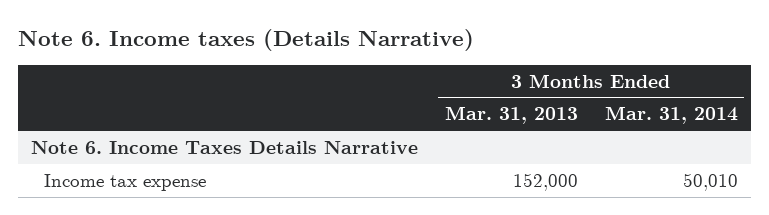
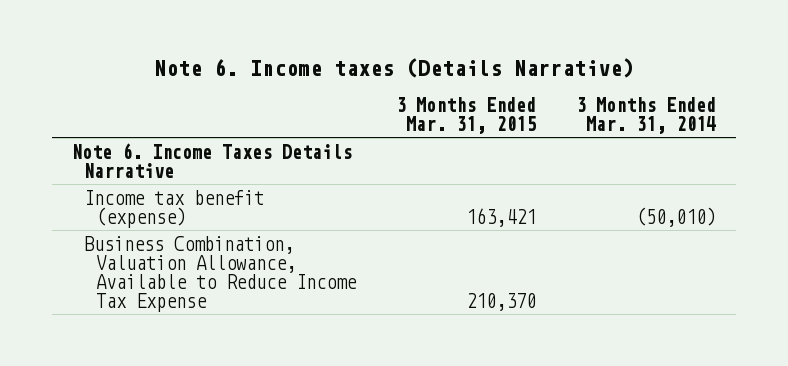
[444,106,578,125] Mar. 31, 2013 -> none
none -> [396,96,537,134] 3 Months Ended Mar. 31, 2015
[44,173,207,191] Income tax expense -> [83,189,264,228] Income tax benefit (expense)
[682,172,738,191] 50,010 -> [636,206,717,227] (50,010)
none -> [83,235,357,312] Business Combination, Valuation Allowance, Available to Reduce Income Tax Expense

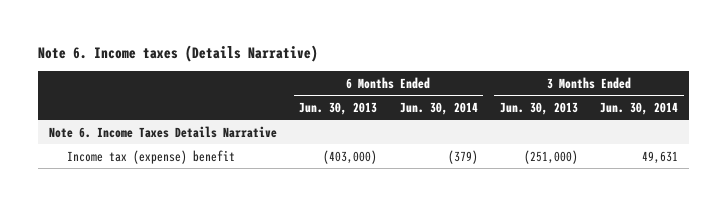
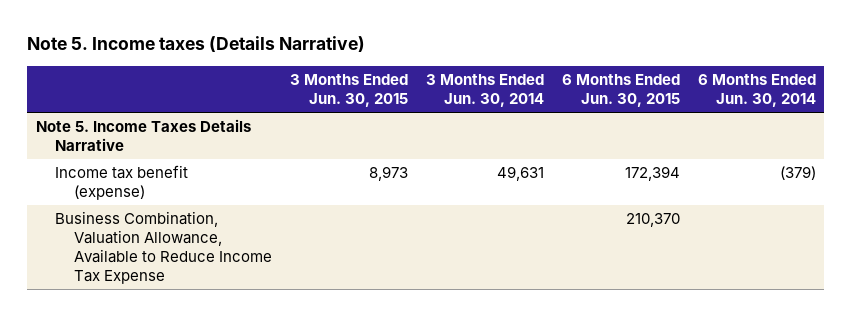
[37,45,318,63] Note 6. Income taxes (Details Narrative) -> [26,36,365,53] Note 5. Income taxes (Details Narrative)
[299,101,378,115] Jun. 30, 2013 -> none
[499,101,578,115] Jun. 30, 2013 -> none
none -> [289,74,408,107] 3 Months Ended Jun. 30, 2015
none -> [561,74,680,107] 6 Months Ended Jun. 30, 2015
[49,125,278,138] Note 6. Income Taxes Details Narrative -> [35,119,251,152] Note 5. Income Taxes Details Narrative
[66,149,235,164] Income tax (expense) benefit -> [54,165,188,201] Income tax benefit (expense)
none -> [54,211,273,284] Business Combination, Valuation Allowance, Available to Reduce Income Tax Expense

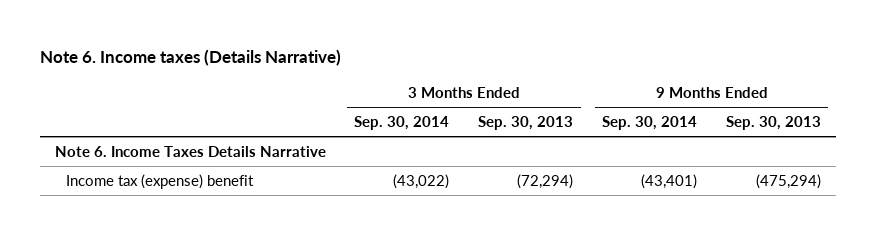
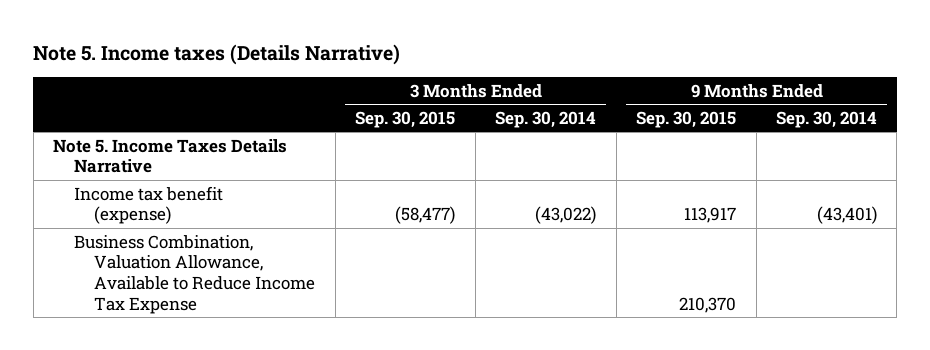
[40,49,342,67] Note 6. Income taxes (Details Narrative) -> [33,43,401,65] Note 5. Income taxes (Details Narrative)
[478,116,574,131] Sep. 30, 2013 -> none
[726,116,822,131] Sep. 30, 2013 -> none
none -> [355,110,456,128] Sep. 30, 2015
none -> [636,110,737,128] Sep. 30, 2015
[54,145,326,157] Note 6. Income Taxes Details Narrative -> [53,138,288,174] Note 5. Income Taxes Details Narrative
[65,173,254,189] Income tax (expense) benefit -> [73,185,223,225] Income tax benefit (expense)
none -> [73,234,316,314] Business Combination, Valuation Allowance, Available to Reduce Income Tax Expense

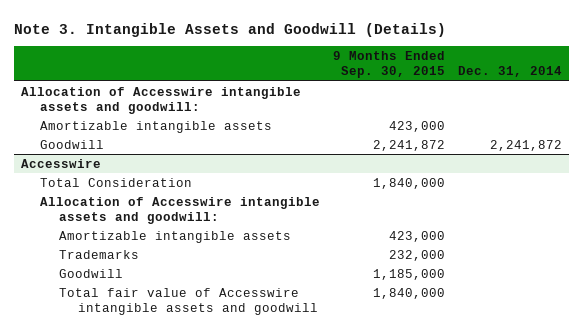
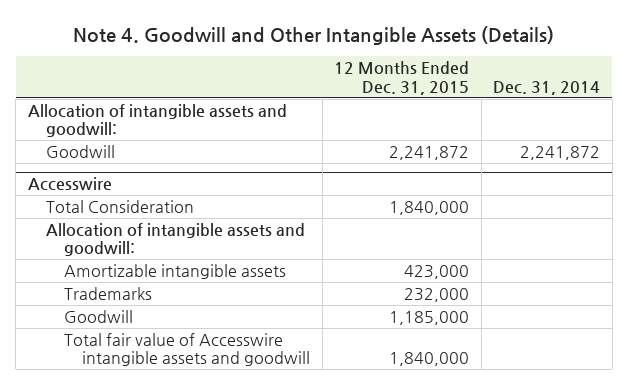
[13,22,446,37] Note 3. Intangible Assets and Goodwill (Details) -> [72,25,554,45] Note 4. Goodwill and Other Intangible Assets (Details)
[332,51,445,79] 9 Months Ended Sep. 30, 2015 -> none
none -> [334,61,470,95] 12 Months Ended Dec. 31, 2015
[39,120,272,133] Amortizable intangible assets -> none
[20,86,301,114] Allocation of Accesswire intangible assets and goodwill: -> [27,103,287,138] Allocation of intangible assets and goodwill:
[39,196,320,224] Allocation of Accesswire intangible assets and goodwill: -> [45,222,305,257] Allocation of intangible assets and goodwill:

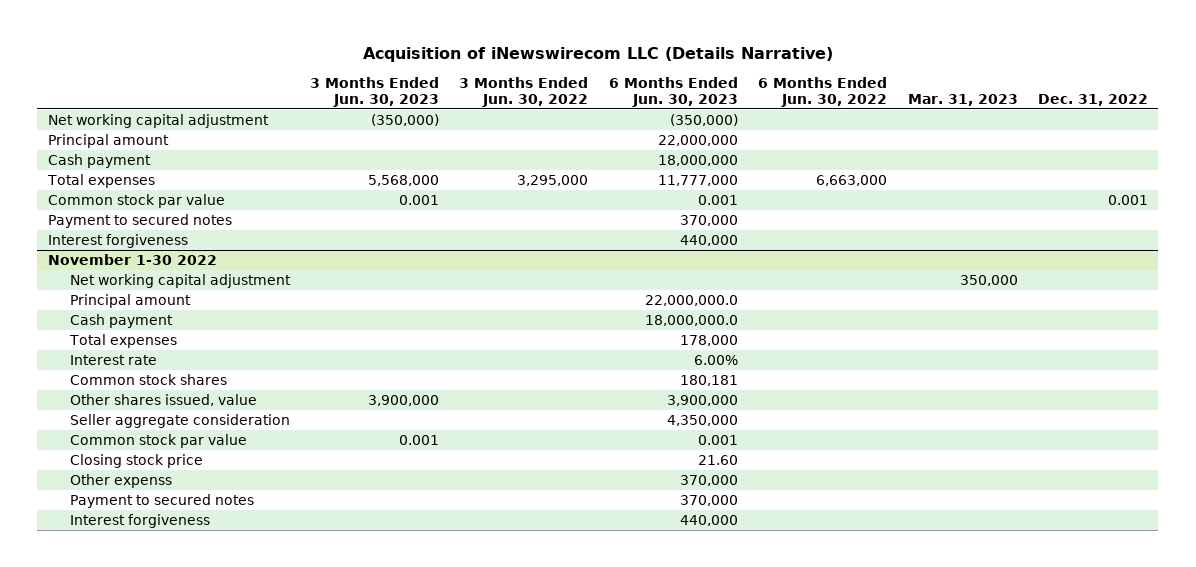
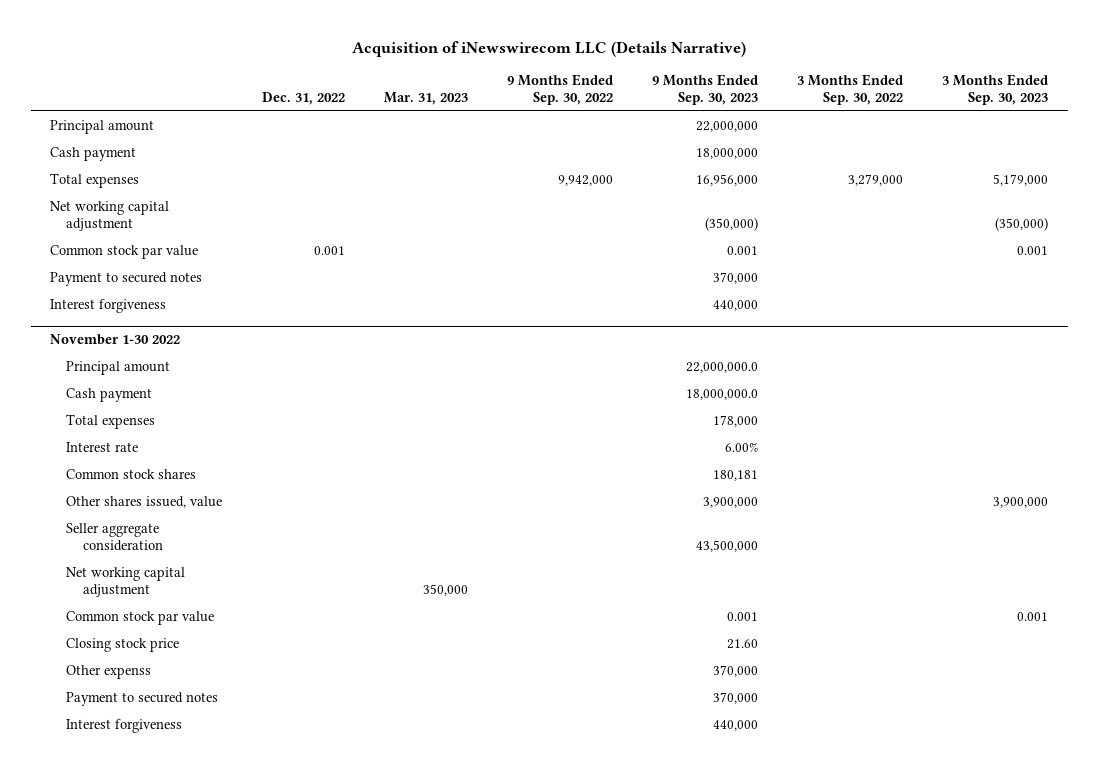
[310,76,440,107] 3 Months Ended Jun. 30, 2023 -> none
[459,76,589,107] 3 Months Ended Jun. 30, 2022 -> none
[608,76,738,107] 6 Months Ended Jun. 30, 2023 -> none
[758,76,888,107] 6 Months Ended Jun. 30, 2022 -> none
none -> [506,74,613,106] 9 Months Ended Sep. 30, 2022
none -> [652,74,759,106] 9 Months Ended Sep. 30, 2023
none -> [797,74,904,106] 3 Months Ended Sep. 30, 2022
none -> [942,74,1049,106] 3 Months Ended Sep. 30, 2023
[47,114,269,129] Net working capital adjustment -> [50,200,170,231] Net working capital adjustment
[69,274,291,289] Net working capital adjustment -> [66,566,186,597] Net working capital adjustment

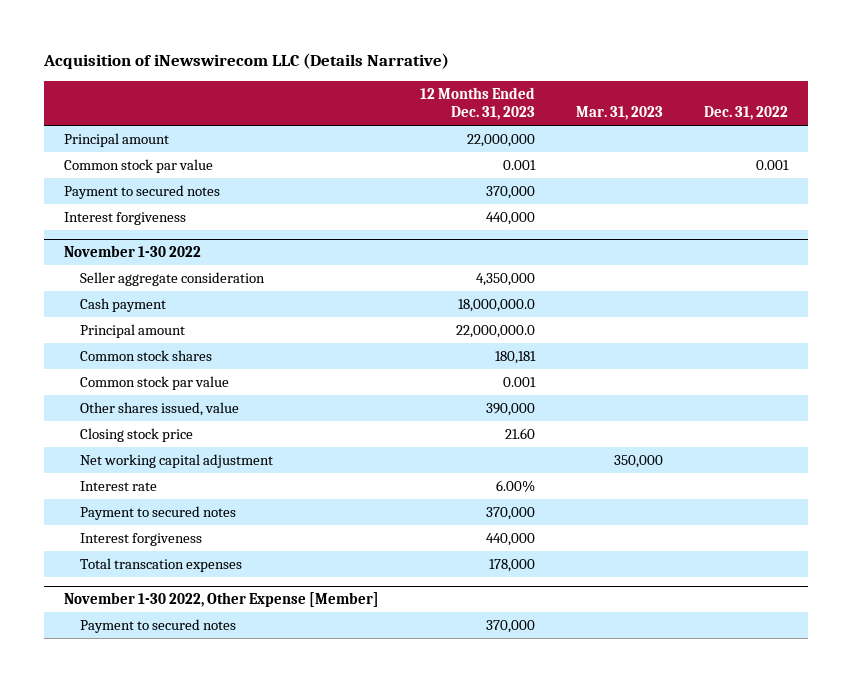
[506,74,613,106] 9 Months Ended Sep. 30, 2022 -> none
[652,74,759,106] 9 Months Ended Sep. 30, 2023 -> none
[797,74,904,106] 3 Months Ended Sep. 30, 2022 -> none
[942,74,1049,106] 3 Months Ended Sep. 30, 2023 -> none
none -> [420,86,536,121] 12 Months Ended Dec. 31, 2023
[50,146,137,161] Cash payment -> none
[50,172,140,188] Total expenses -> none
[50,200,170,231] Net working capital adjustment -> none
[66,522,163,551] Seller aggregate consideration -> [79,271,265,286] Seller aggregate consideration
[66,413,156,429] Total expenses -> none
[66,360,171,375] Principal amount -> [79,323,185,338] Principal amount
[66,495,223,508] Other shares issued, value -> [79,401,239,416] Other shares issued, value
[66,664,152,679] Other expenss -> none
[66,566,186,597] Net working capital adjustment -> [79,453,273,468] Net working capital adjustment
[66,441,139,452] Interest rate -> [79,480,157,491] Interest rate
none -> [79,557,242,572] Total transcation expenses
none -> [64,592,380,608] November 1-30 2022, Other Expense [Member]
none -> [79,618,236,633] Payment to secured notes

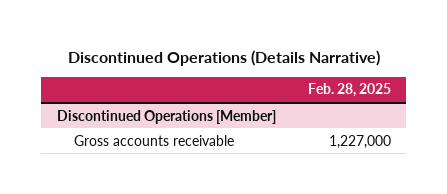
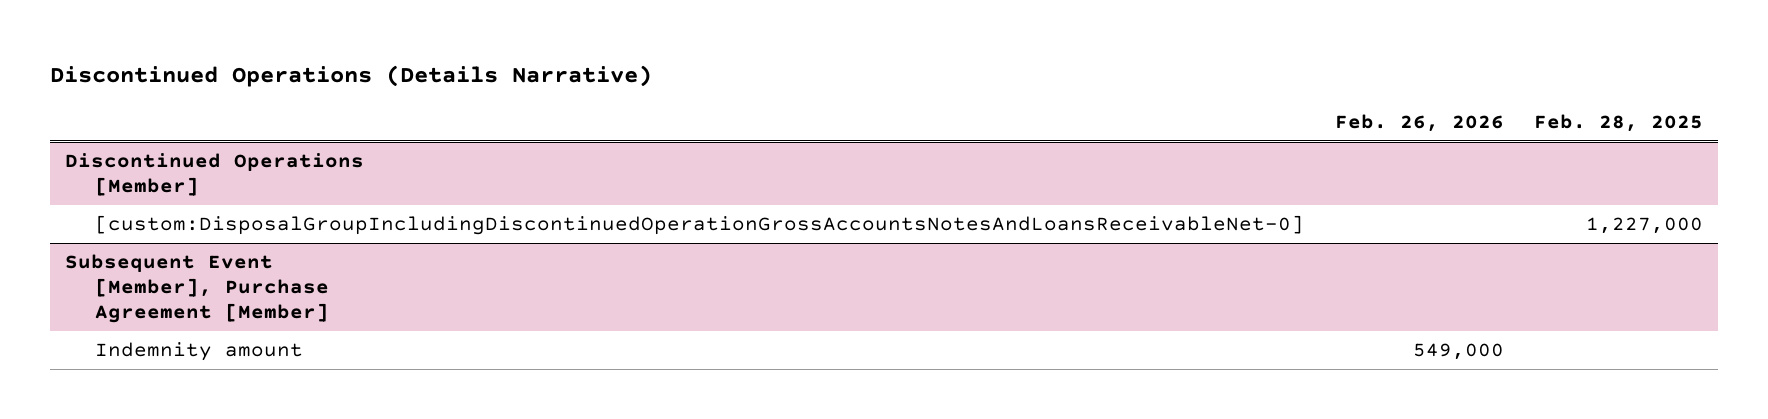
none -> [1334,113,1504,132] Feb. 26, 2026
[74,134,235,146] Gross accounts receivable -> [95,214,1305,235] [custom:DisposalGroupIncludingDiscontinuedOperationGrossAccountsNotesAndLoansReceivableNet-0]
none -> [64,253,330,324] Subsequent Event [Member], Purchase Agreement [Member]
none -> [95,341,304,361] Indemnity amount

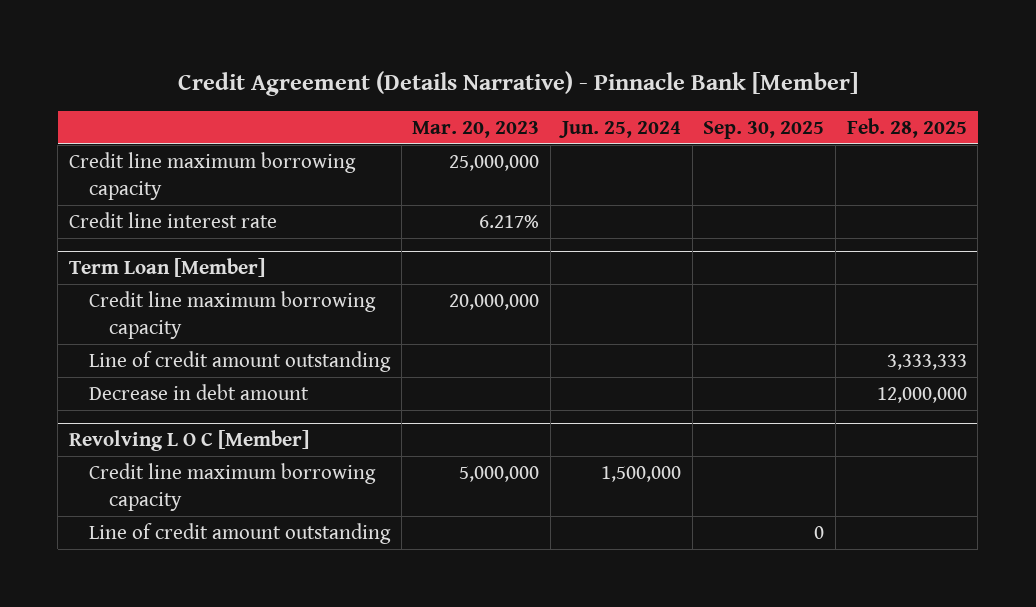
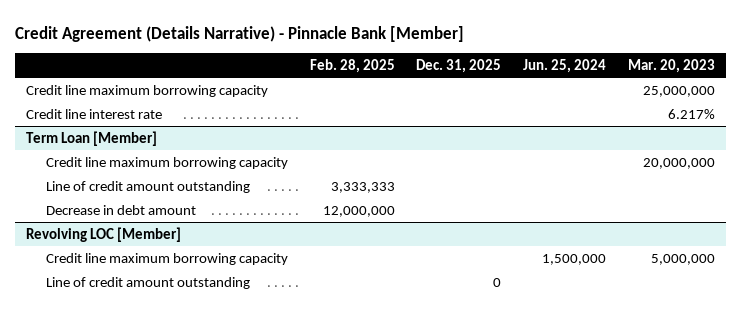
[703,120,825,139] Sep. 30, 2025 -> none
none -> [416,59,502,74] Dec. 31, 2025
[68,430,309,452] Revolving L O C [Member] -> [26,226,182,242] Revolving LOC [Member]

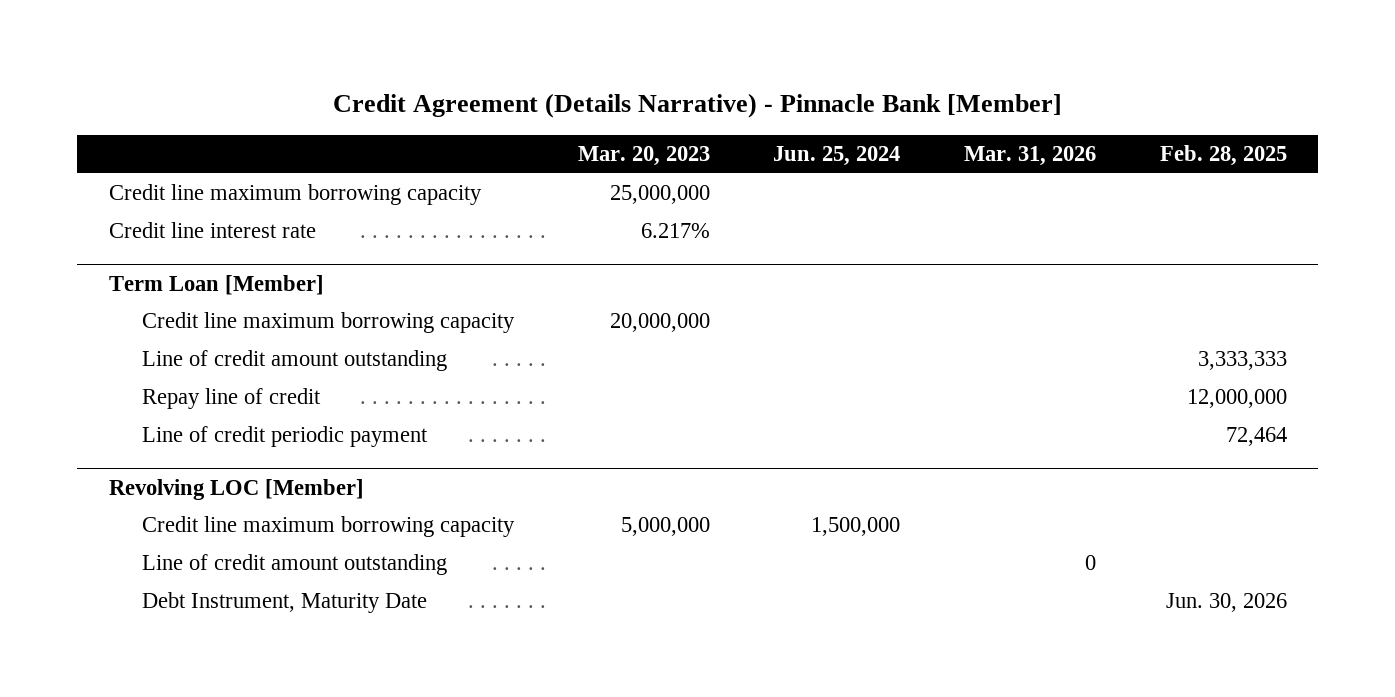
[416,59,502,74] Dec. 31, 2025 -> none
none -> [964,146,1097,167] Mar. 31, 2026
[45,204,196,215] Decrease in debt amount -> none
none -> [142,388,322,410] Repay line of credit
none -> [142,426,429,448] Line of credit periodic payment
none -> [142,592,428,614] Debt Instrument, Maturity Date

